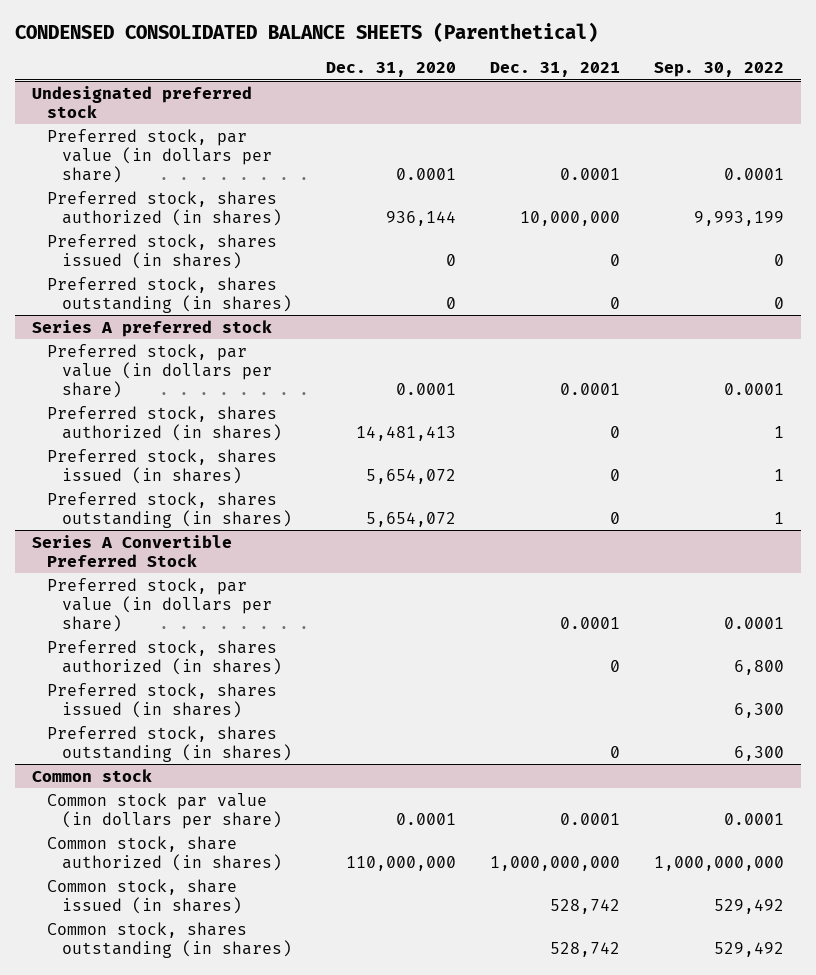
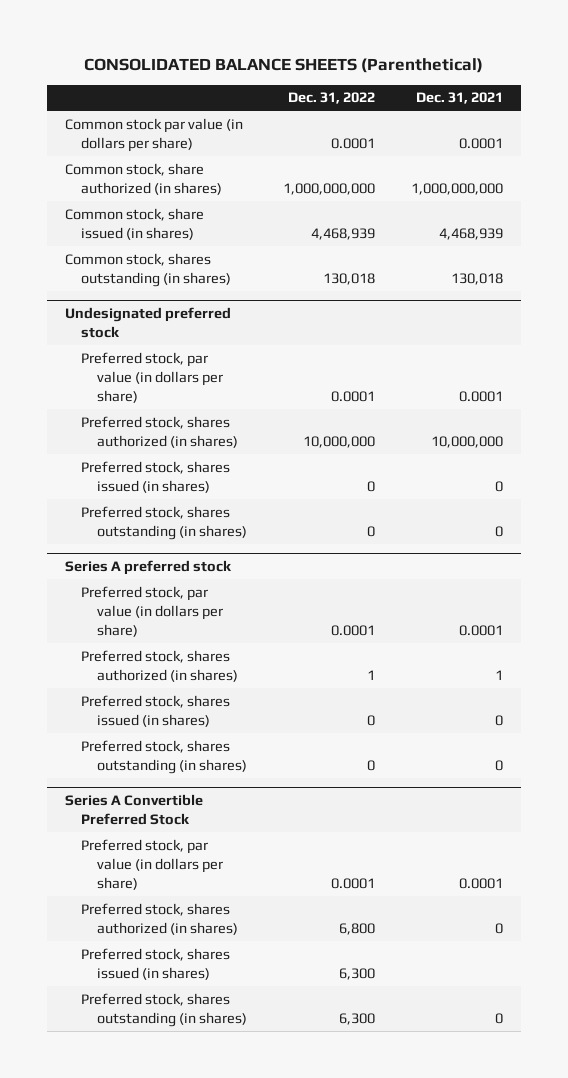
[14,22,598,43] CONDENSED CONSOLIDATED BALANCE SHEETS (Parenthetical) -> [83,58,483,74] CONSOLIDATED BALANCE SHEETS (Parenthetical)
[326,62,457,78] Dec. 31, 2020 -> none
[653,62,784,78] Sep. 30, 2022 -> none
none -> [287,92,375,105] Dec. 31, 2022
none -> [65,117,244,152] Common stock par value (in dollars per share)
none -> [65,162,222,195] Common stock, share authorized (in shares)
none -> [65,207,205,240] Common stock, share issued (in shares)
none -> [65,252,231,287] Common stock, shares outstanding (in shares)
[609,425,620,438] 0 -> [494,669,503,680] 1
[31,768,152,782] Common stock -> none
[46,792,283,829] Common stock par value (in dollars per share) -> none
[46,835,283,871] Common stock, share authorized (in shares) -> none
[46,878,243,914] Common stock, share issued (in shares) -> none
[46,921,293,958] Common stock, shares outstanding (in shares) -> none

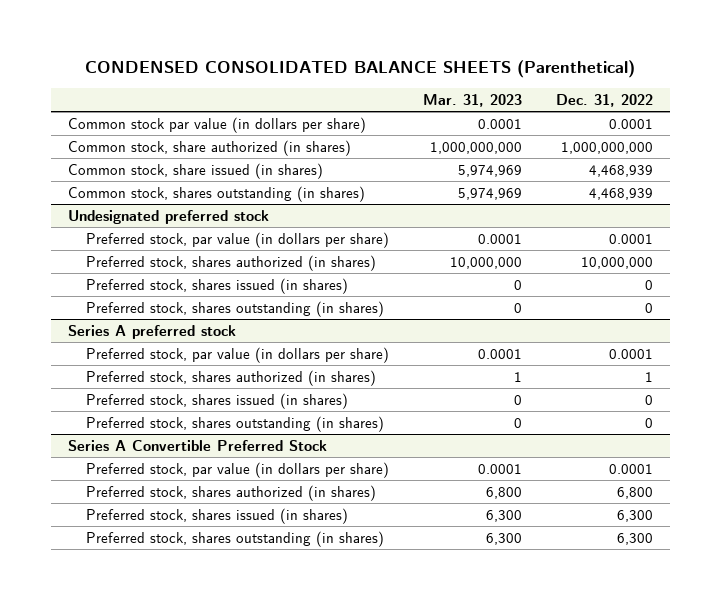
[83,58,483,74] CONSOLIDATED BALANCE SHEETS (Parenthetical) -> [85,60,636,79] CONDENSED CONSOLIDATED BALANCE SHEETS (Parenthetical)
[415,92,503,105] Dec. 31, 2021 -> none
none -> [423,93,523,107] Mar. 31, 2023
[322,272,375,285] 130,018 -> [588,187,653,200] 4,468,939

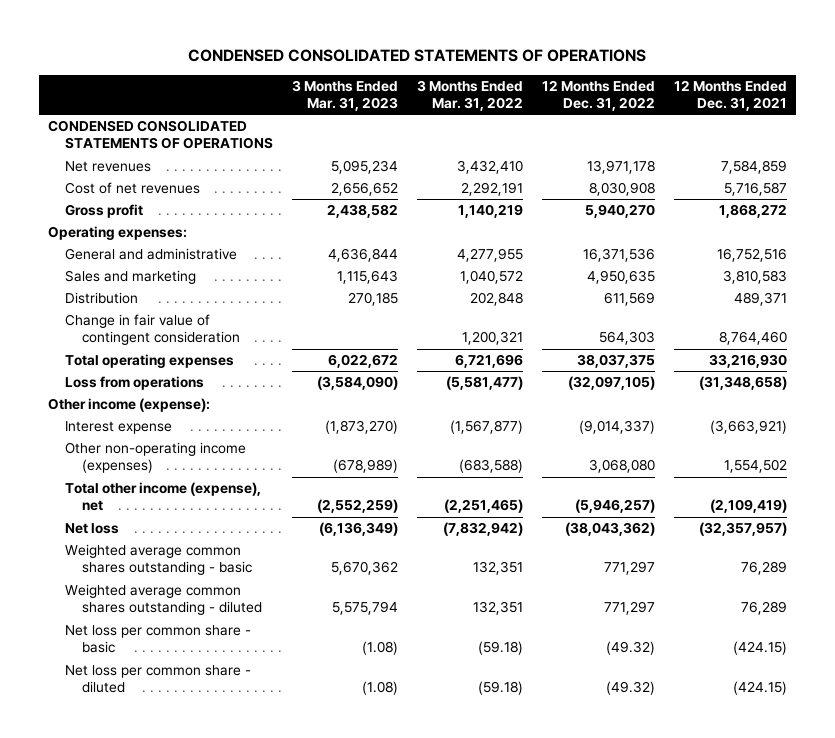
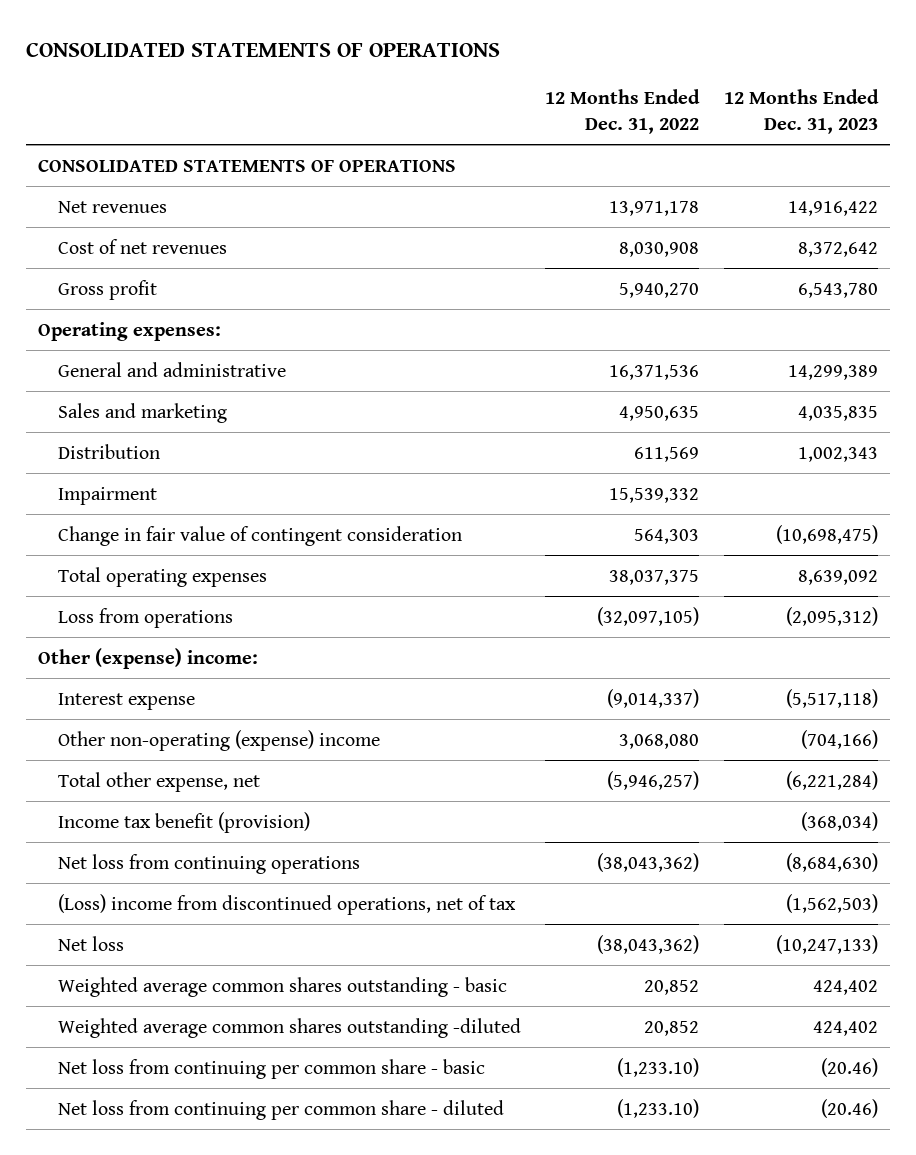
[188,48,647,62] CONDENSED CONSOLIDATED STATEMENTS OF OPERATIONS -> [26,42,501,58] CONSOLIDATED STATEMENTS OF OPERATIONS
[291,79,398,112] 3 Months Ended Mar. 31, 2023 -> none
[416,79,523,112] 3 Months Ended Mar. 31, 2022 -> none
[673,79,787,112] 12 Months Ended Dec. 31, 2021 -> none
none -> [723,89,879,135] 12 Months Ended Dec. 31, 2023
[48,120,274,150] CONDENSED CONSOLIDATED STATEMENTS OF OPERATIONS -> [38,158,457,172] CONSOLIDATED STATEMENTS OF OPERATIONS
none -> [57,486,157,505] Impairment
[48,398,211,413] Other income (expense): -> [38,647,259,669] Other (expense) income:
[65,442,247,474] Other non-operating income (expenses) -> [57,729,380,751] Other non-operating (expense) income
[65,482,262,512] Total other income (expense), net -> [57,771,260,792] Total other expense, net
none -> [57,811,310,833] Income tax benefit (provision)
none -> [57,853,360,874] Net loss from continuing operations
none -> [57,893,516,915] (Loss) income from discontinued operations, net of tax
[603,561,655,576] 771,297 -> [644,979,700,995] 20,852
[65,584,262,616] Weighted average common shares outstanding - diluted -> [57,1017,521,1038] Weighted average common shares outstanding -diluted
[603,601,655,616] 771,297 -> [644,1020,700,1036] 20,852
[65,625,252,654] Net loss per common share - basic -> [57,1058,485,1079] Net loss from continuing per common share - basic
[605,641,655,656] (49.32) -> [617,1057,700,1077] (1,233.10)
[65,665,252,694] Net loss per common share - diluted -> [57,1099,504,1120] Net loss from continuing per common share - diluted
[605,681,655,696] (49.32) -> [617,1098,700,1118] (1,233.10)

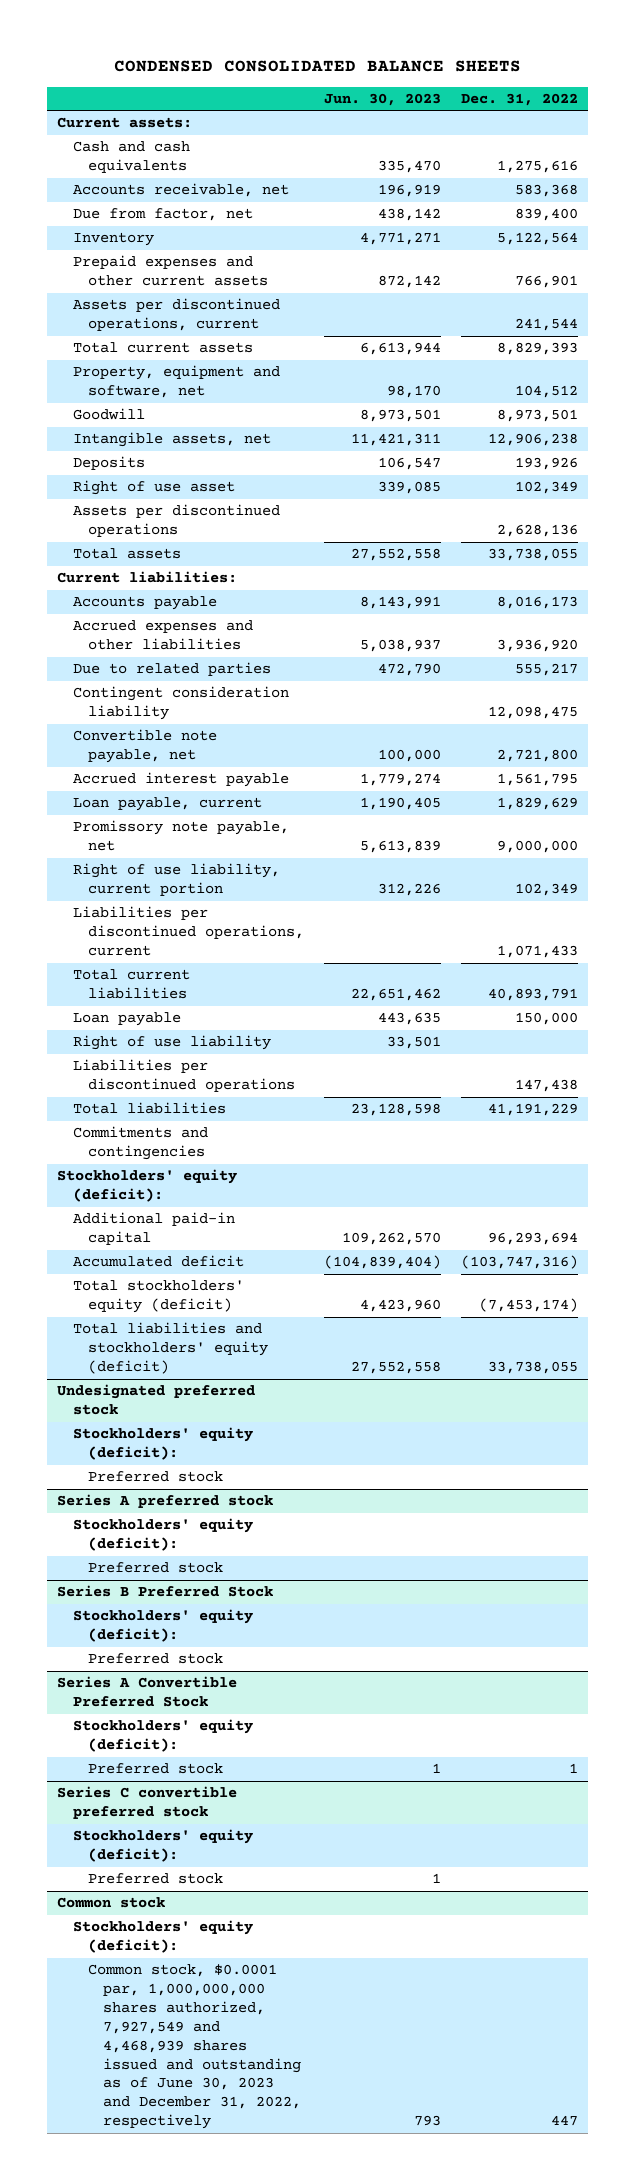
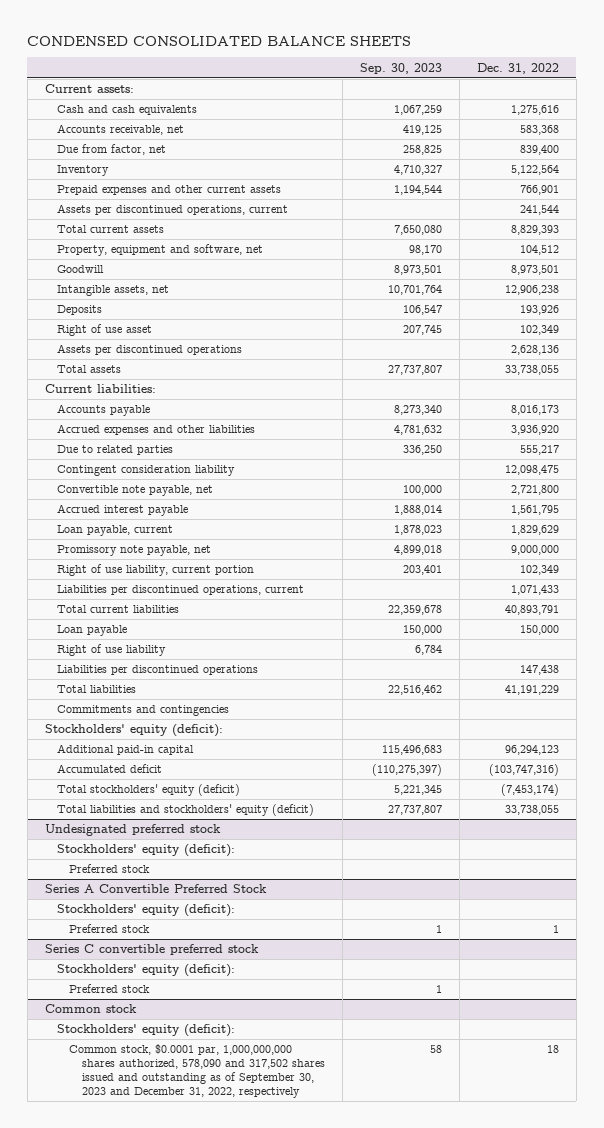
[324,92,442,106] Jun. 30, 2023 -> none
none -> [359,62,442,74] Sep. 30, 2023
[488,1232,579,1246] 96,293,694 -> [504,745,559,756] 96,294,123
[57,1494,274,1509] Series A preferred stock -> none
[72,1518,253,1552] Stockholders' equity (deficit): -> none
[87,1562,223,1574] Preferred stock -> none
[57,1585,274,1598] Series B Preferred Stock -> none
[72,1609,253,1643] Stockholders' equity (deficit): -> none
[87,1653,223,1665] Preferred stock -> none
[87,1964,302,2130] Common stock, $0.0001 par, 1,000,000,000 shares authorized, 7,927,549 and 4,468,939 shares issued and outstanding as of June 30, 2023 and December 31, 2022, respectively -> [69,1044,325,1098] Common stock, $0.0001 par, 1,000,000,000 shares authorized, 578,090 and 317,502 shares issued and outstanding as of September 30, 2023 and December 31, 2022, respectively
[551,2115,579,2127] 447 -> [546,1045,559,1054] 18

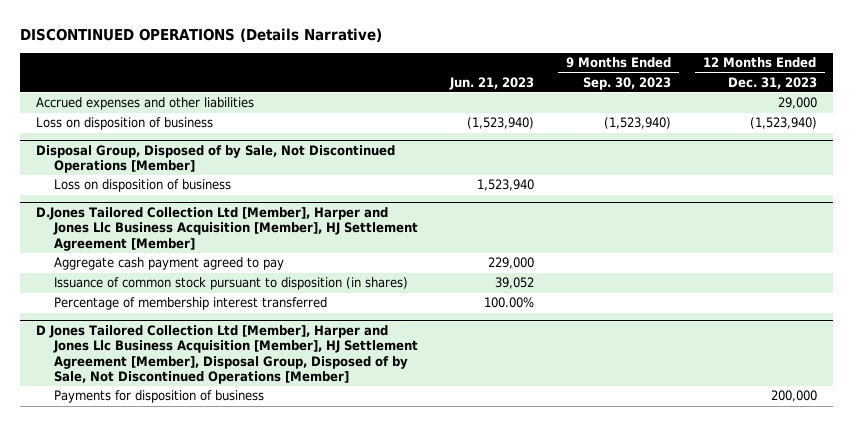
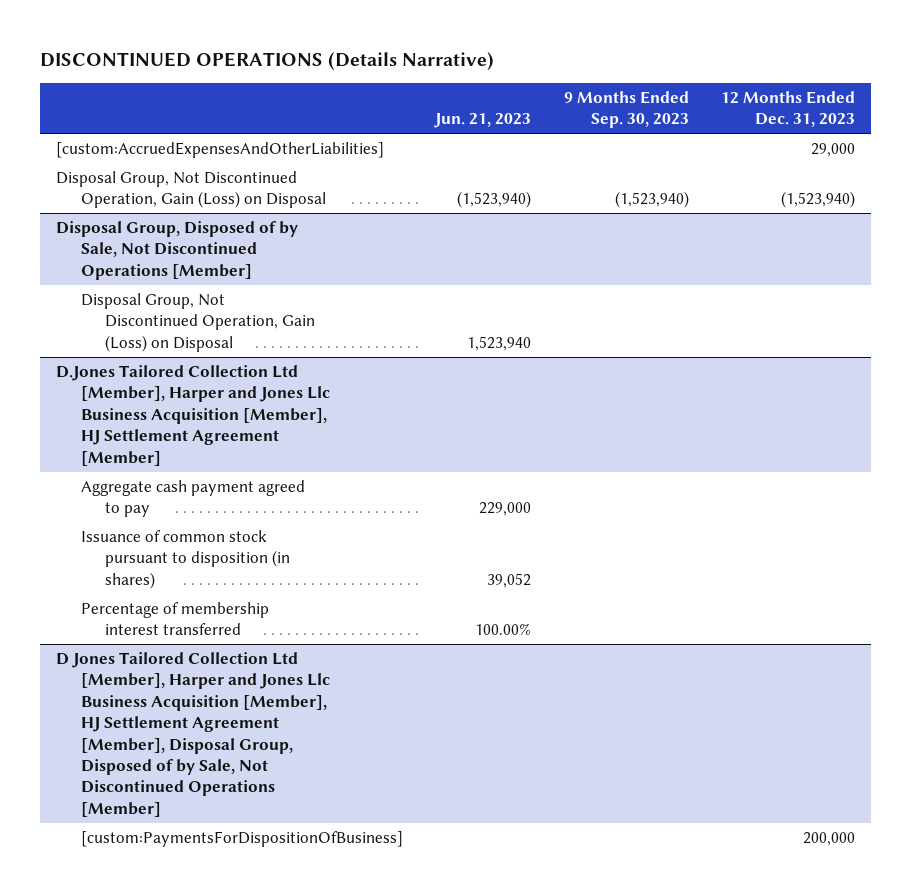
[36,97,255,111] Accrued expenses and other liabilities -> [56,141,385,158] [custom:AccruedExpensesAndOtherLiabilities]
[36,117,214,131] Loss on disposition of business -> [56,170,326,209] Disposal Group, Not Discontinued Operation, Gain (Loss) on Disposal
[53,179,231,193] Loss on disposition of business -> [80,292,315,352] Disposal Group, Not Discontinued Operation, Gain (Loss) on Disposal
[53,390,264,404] Payments for disposition of business -> [80,830,403,847] [custom:PaymentsForDispositionOfBusiness]

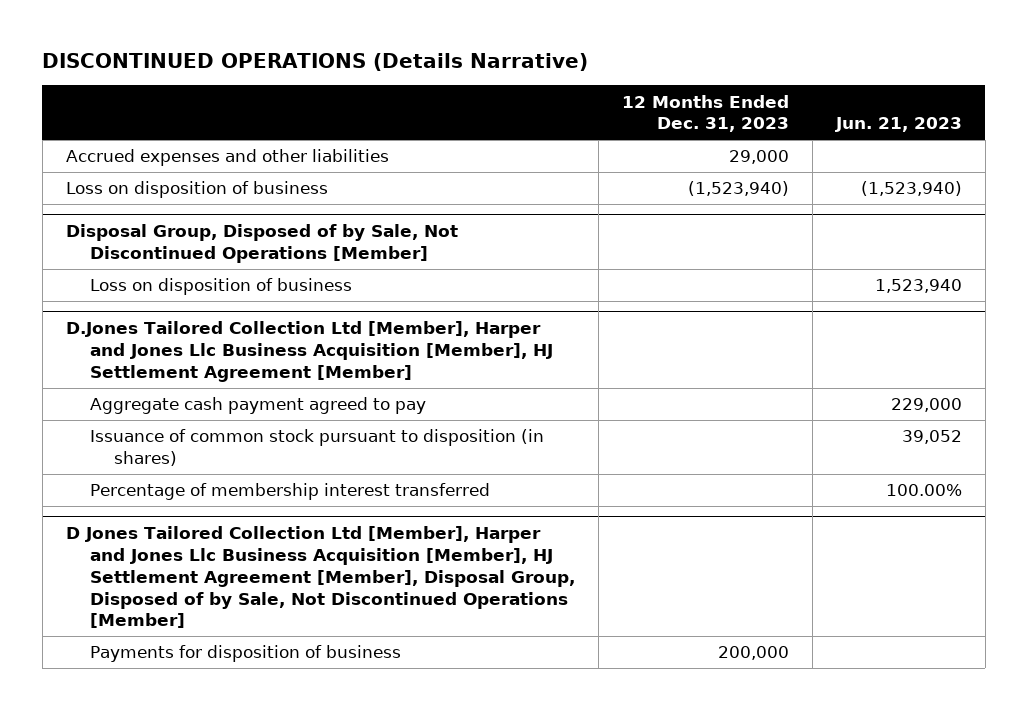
[563,90,689,129] 9 Months Ended Sep. 30, 2023 -> none
[56,141,385,158] [custom:AccruedExpensesAndOtherLiabilities] -> [65,149,389,167] Accrued expenses and other liabilities
[56,170,326,209] Disposal Group, Not Discontinued Operation, Gain (Loss) on Disposal -> [65,181,328,199] Loss on disposition of business
[80,292,315,352] Disposal Group, Not Discontinued Operation, Gain (Loss) on Disposal -> [89,278,352,296] Loss on disposition of business
[80,830,403,847] [custom:PaymentsForDispositionOfBusiness] -> [89,645,401,663] Payments for disposition of business

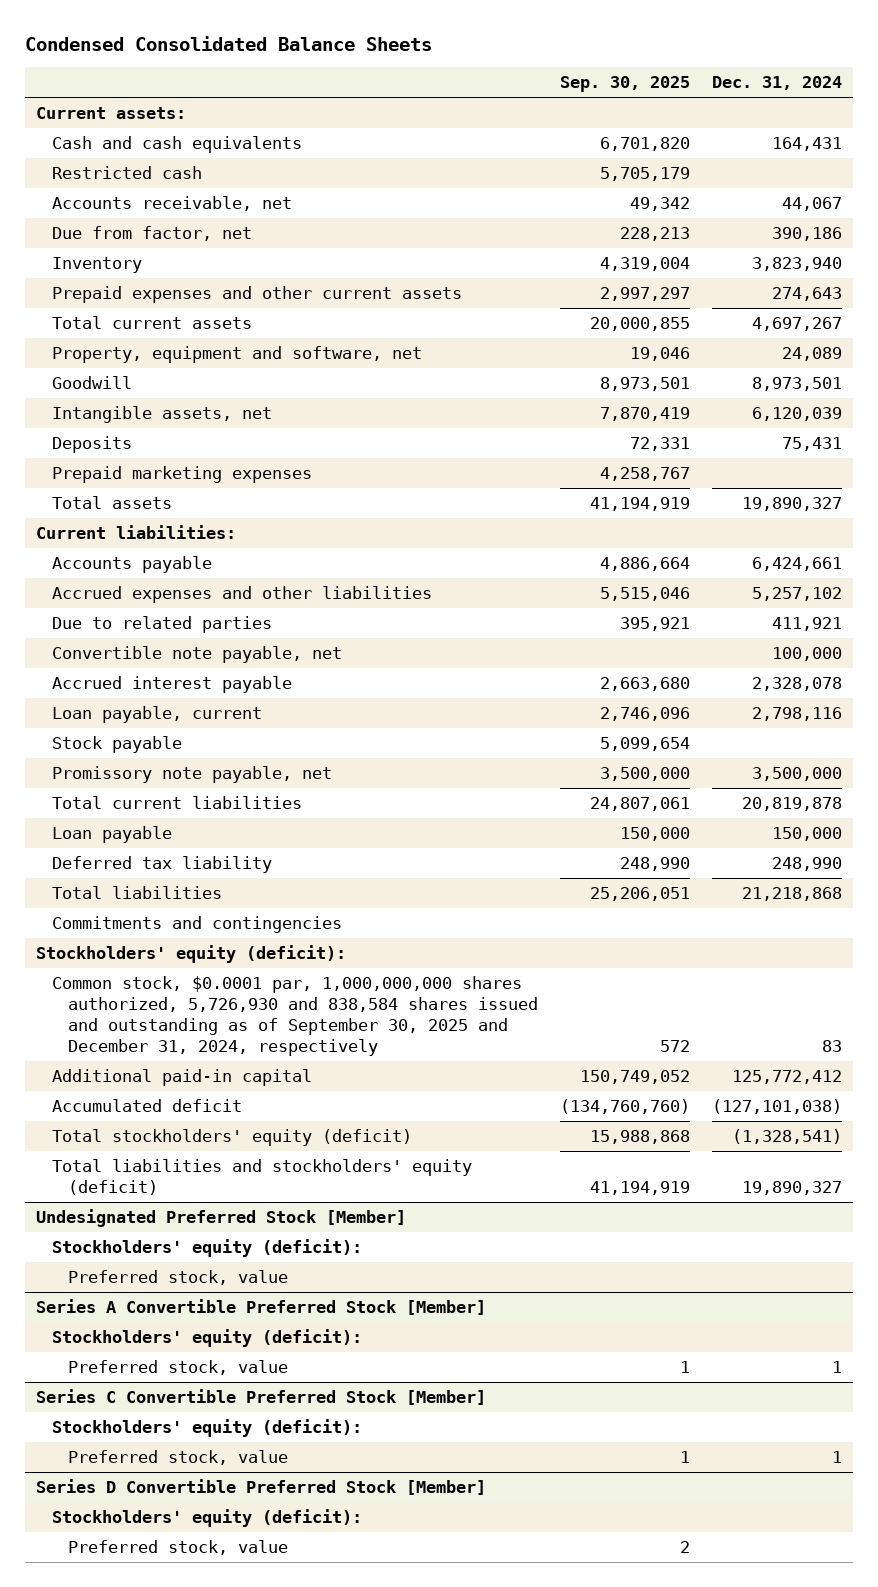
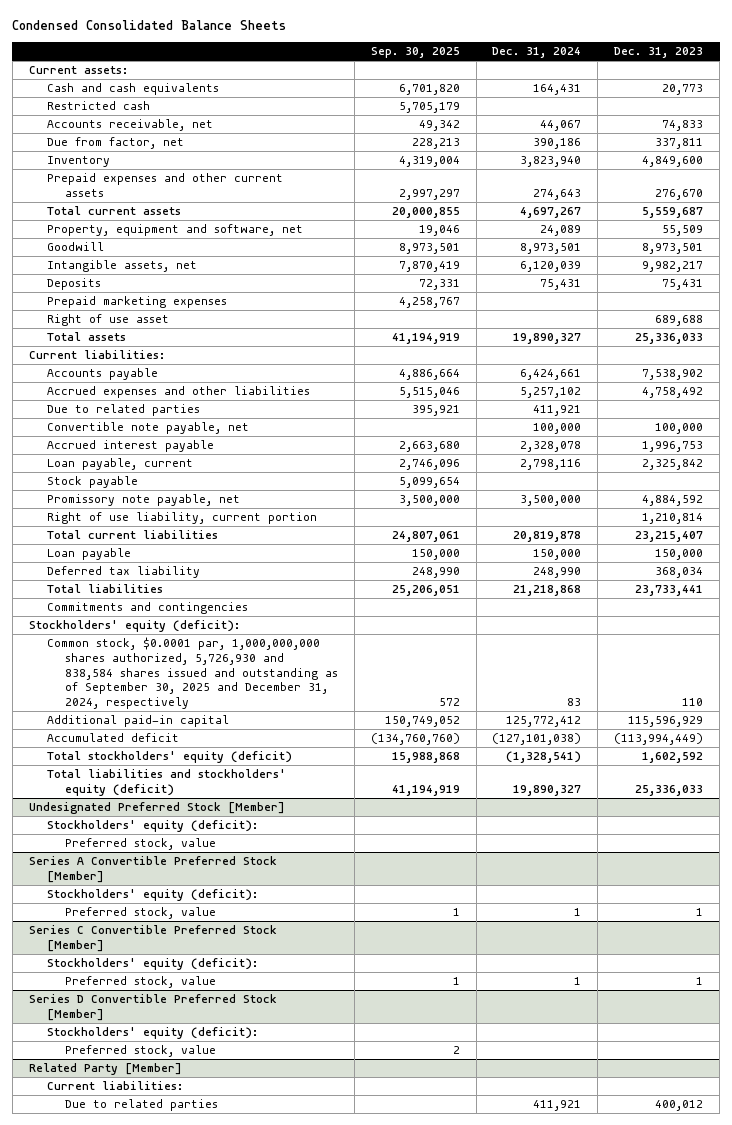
none -> [614,47,704,59] Dec. 31, 2023
none -> [46,314,169,327] Right of use asset
none -> [46,512,317,525] Right of use liability, current portion
none -> [28,1063,182,1076] Related Party [Member]
none -> [46,1081,183,1091] Current liabilities:
none -> [64,1099,218,1112] Due to related parties

